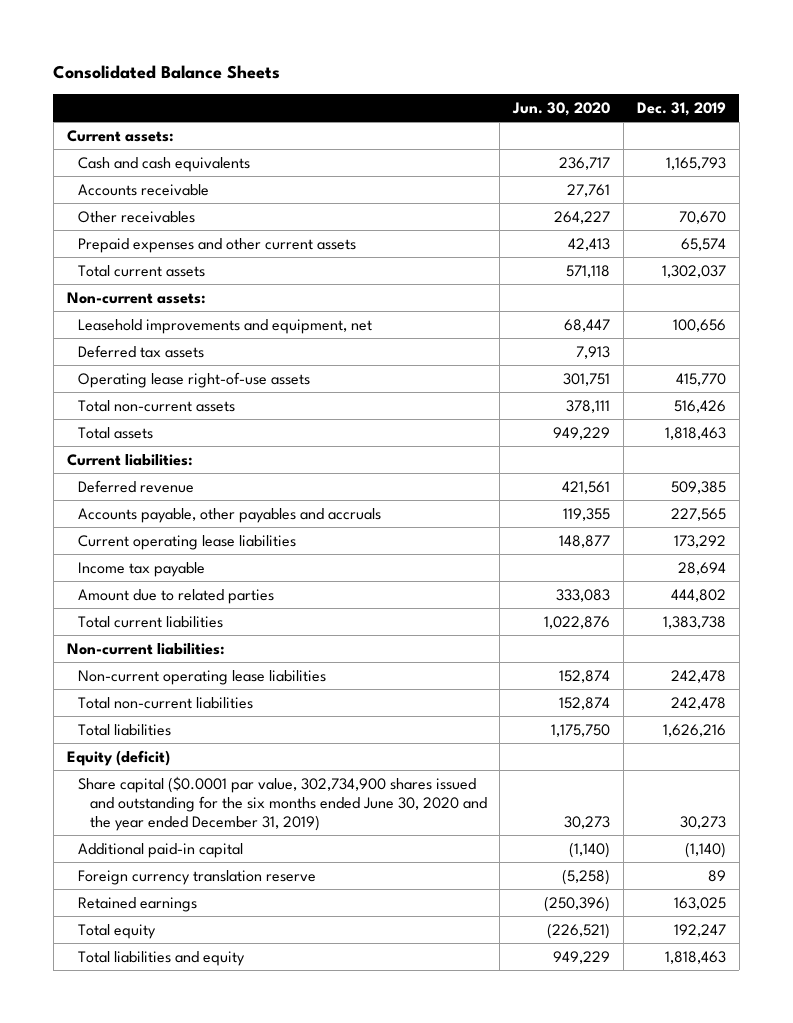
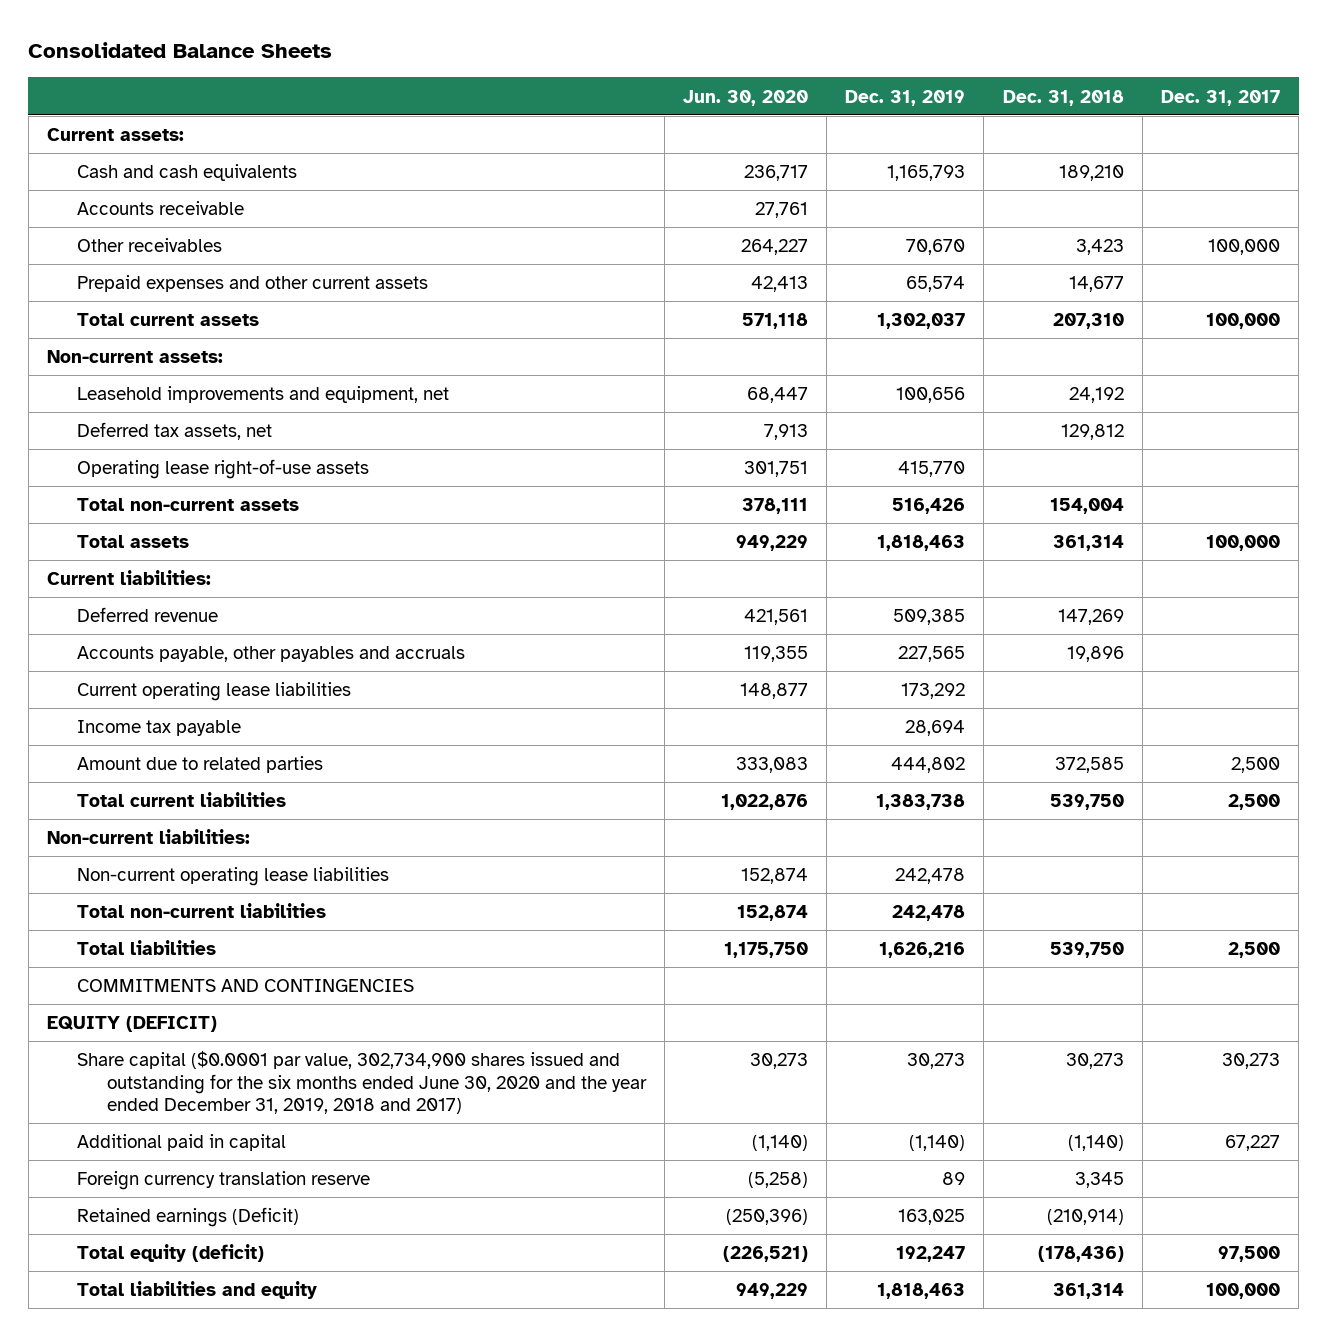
none -> [1002,89,1124,106] Dec. 31, 2018
none -> [1160,89,1280,106] Dec. 31, 2017
[78,344,205,358] Deferred tax assets -> [76,422,272,441] Deferred tax assets, net
none -> [76,979,414,993] COMMITMENTS AND CONTINGENCIES
[66,749,170,766] Equity (deficit) -> [47,1016,218,1033] EQUITY (DEFICIT)
[78,775,487,831] Share capital ($0.0001 par value, 302,734,900 shares issued and outstanding for the six months ended June 30, 2020 and the year ended December 31, 2019) -> [76,1051,647,1114] Share capital ($0.0001 par value, 302,734,900 shares issued and outstanding for the six months ended June 30, 2020 and the year ended December 31, 2019, 2018 and 2017)
[78,842,244,858] Additional paid-in capital -> [76,1134,286,1152] Additional paid in capital
[78,896,198,912] Retained earnings -> [76,1207,299,1228] Retained earnings (Deficit)
[78,923,157,939] Total equity -> [76,1244,264,1263] Total equity (deficit)

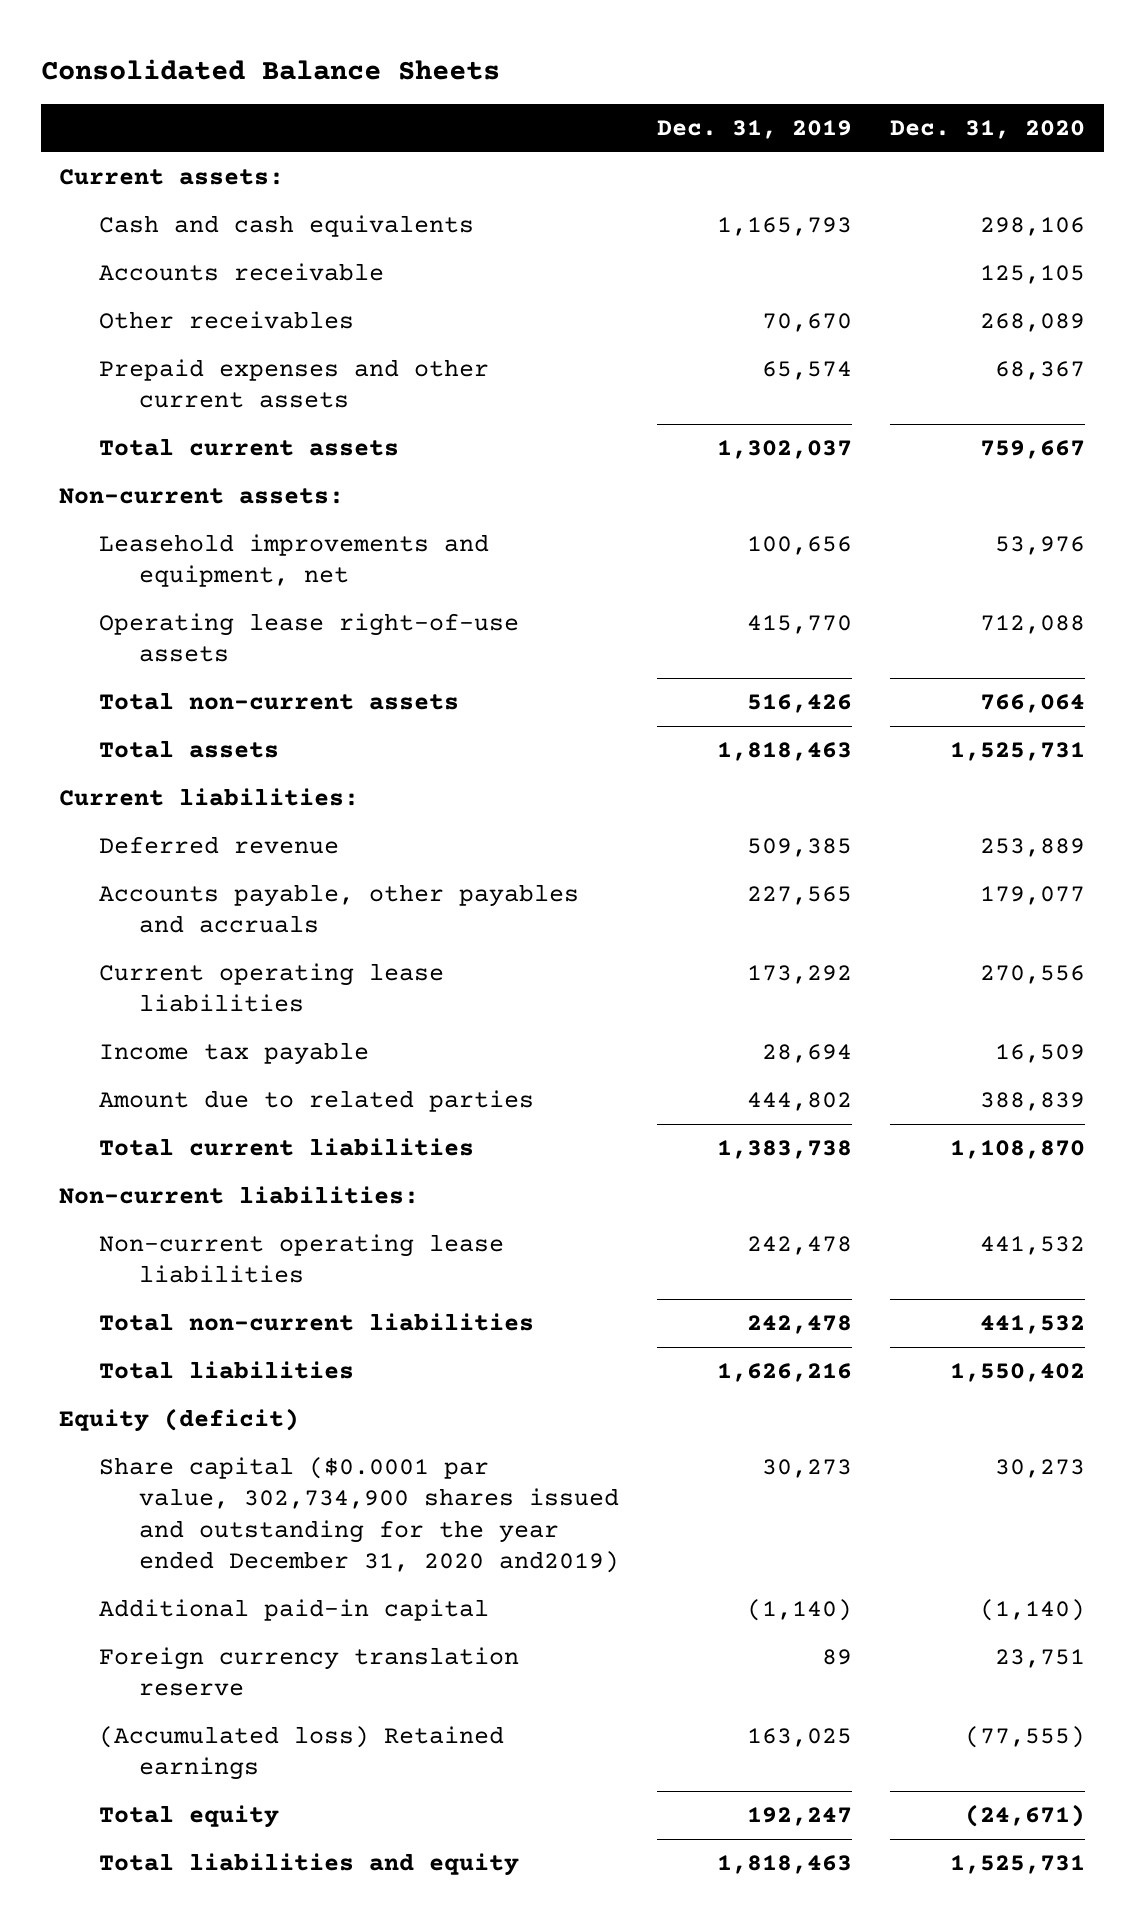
[682,89,808,106] Jun. 30, 2020 -> none
[1002,89,1124,106] Dec. 31, 2018 -> none
[1160,89,1280,106] Dec. 31, 2017 -> none
none -> [889,120,1085,140] Dec. 31, 2020
[76,422,272,441] Deferred tax assets, net -> none
[76,979,414,993] COMMITMENTS AND CONTINGENCIES -> none
[47,1016,218,1033] EQUITY (DEFICIT) -> [59,1408,300,1433] Equity (deficit)
[76,1051,647,1114] Share capital ($0.0001 par value, 302,734,900 shares issued and outstanding for the six months ended June 30, 2020 and the year ended December 31, 2019, 2018 and 2017) -> [99,1457,620,1574] Share capital ($0.0001 par value, 302,734,900 shares issued and outstanding for the year ended December 31, 2020 and2019)
[76,1134,286,1152] Additional paid in capital -> [99,1599,490,1622] Additional paid-in capital
[76,1207,299,1228] Retained earnings (Deficit) -> [99,1726,505,1781] (Accumulated loss) Retained earnings
[76,1244,264,1263] Total equity (deficit) -> [99,1805,280,1829] Total equity

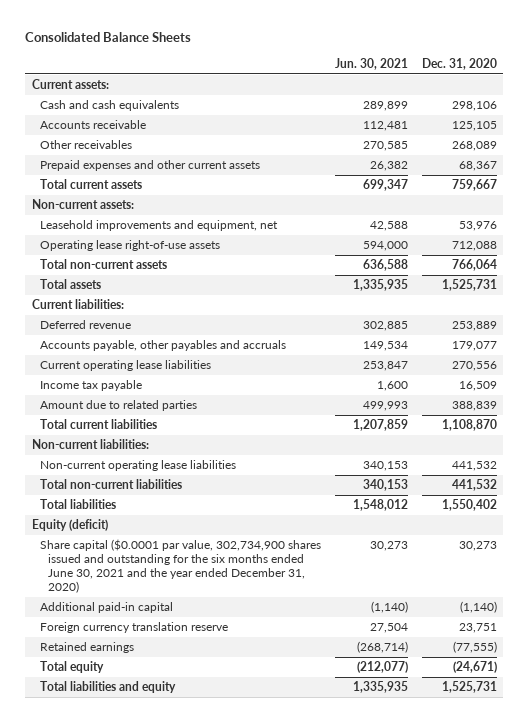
[657,120,853,140] Dec. 31, 2019 -> none
none -> [334,57,408,70] Jun. 30, 2021
[99,1457,620,1574] Share capital ($0.0001 par value, 302,734,900 shares issued and outstanding for the year ended December 31, 2020 and2019) -> [39,539,321,593] Share capital ($0.0001 par value, 302,734,900 shares issued and outstanding for the six months ended June 30, 2021 and the year ended December 31, 2020)
[99,1726,505,1781] (Accumulated loss) Retained earnings -> [39,642,134,654] Retained earnings

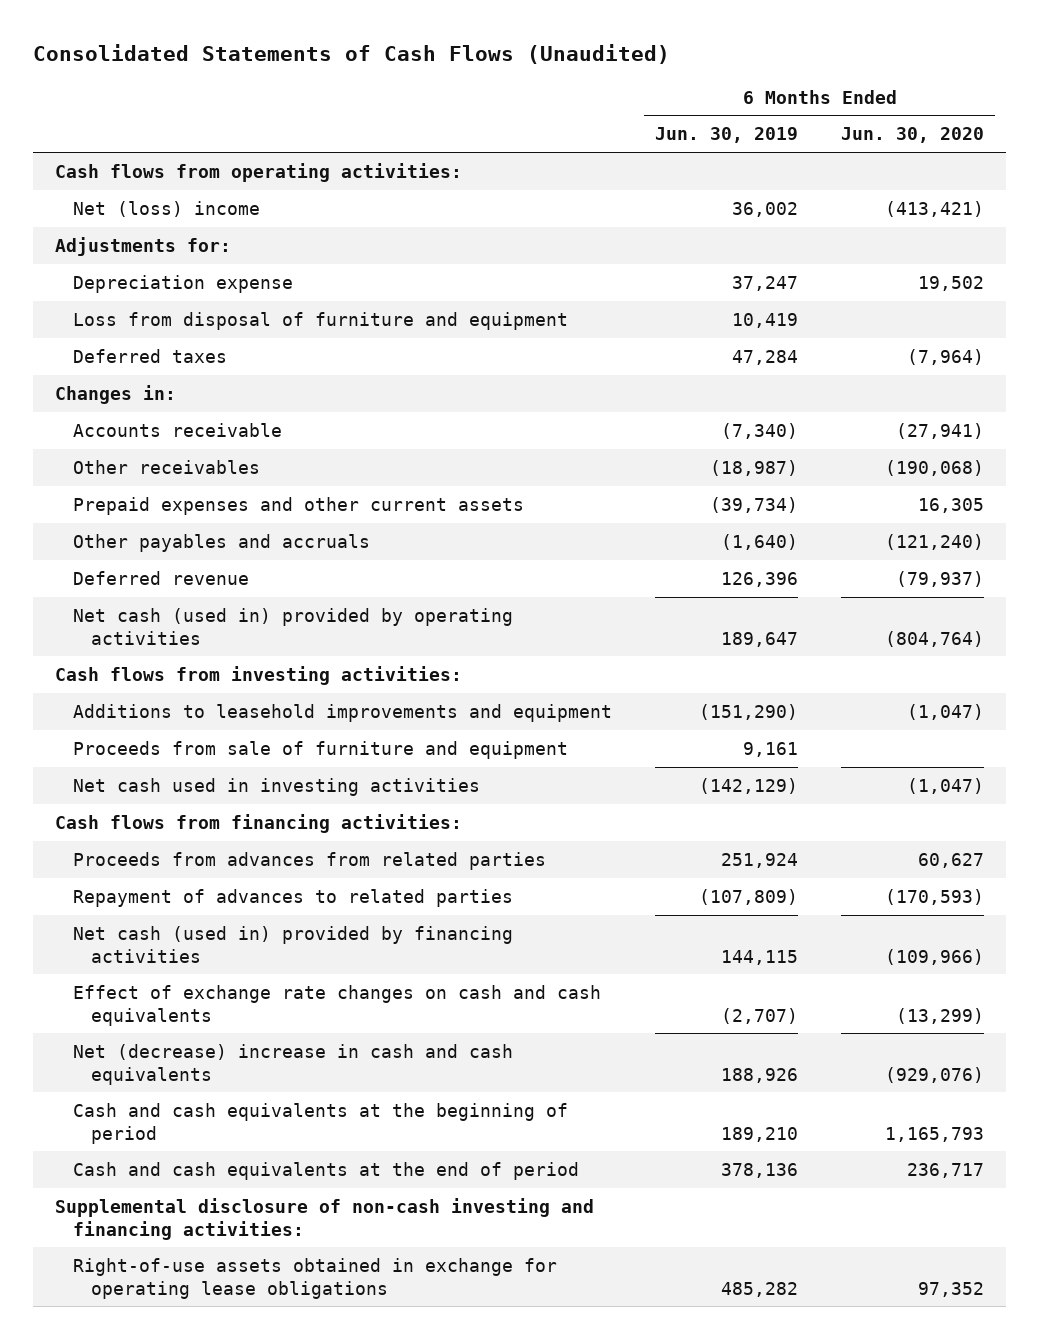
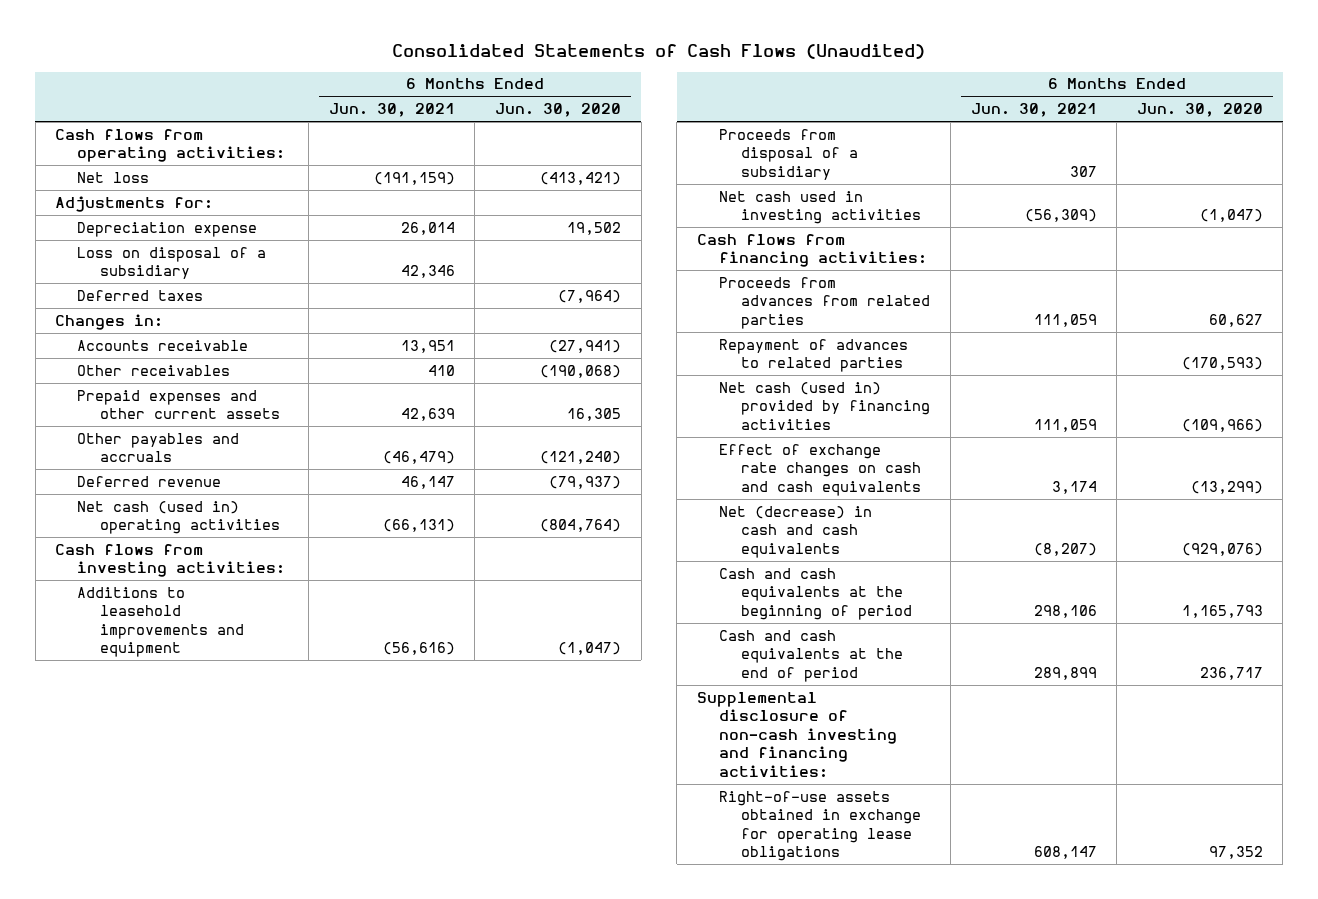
[654,127,798,144] Jun. 30, 2019 -> none
none -> [328,103,455,118] Jun. 30, 2021
[72,200,260,217] Net (loss) income -> [77,171,150,183] Net loss
[72,311,568,330] Loss from disposal of furniture and equipment -> none
none -> [77,246,267,280] Loss on disposal of a subsidiary
[72,607,513,645] Net cash (used in) provided by operating activities -> [77,500,280,535] Net cash (used in) operating activities
[72,740,568,759] Proceeds from sale of furniture and equipment -> none
none -> [719,128,859,180] Proceeds from disposal of a subsidiary
[72,1043,513,1085] Net (decrease) increase in cash and cash equivalents -> [719,505,873,558] Net (decrease) in cash and cash equivalents

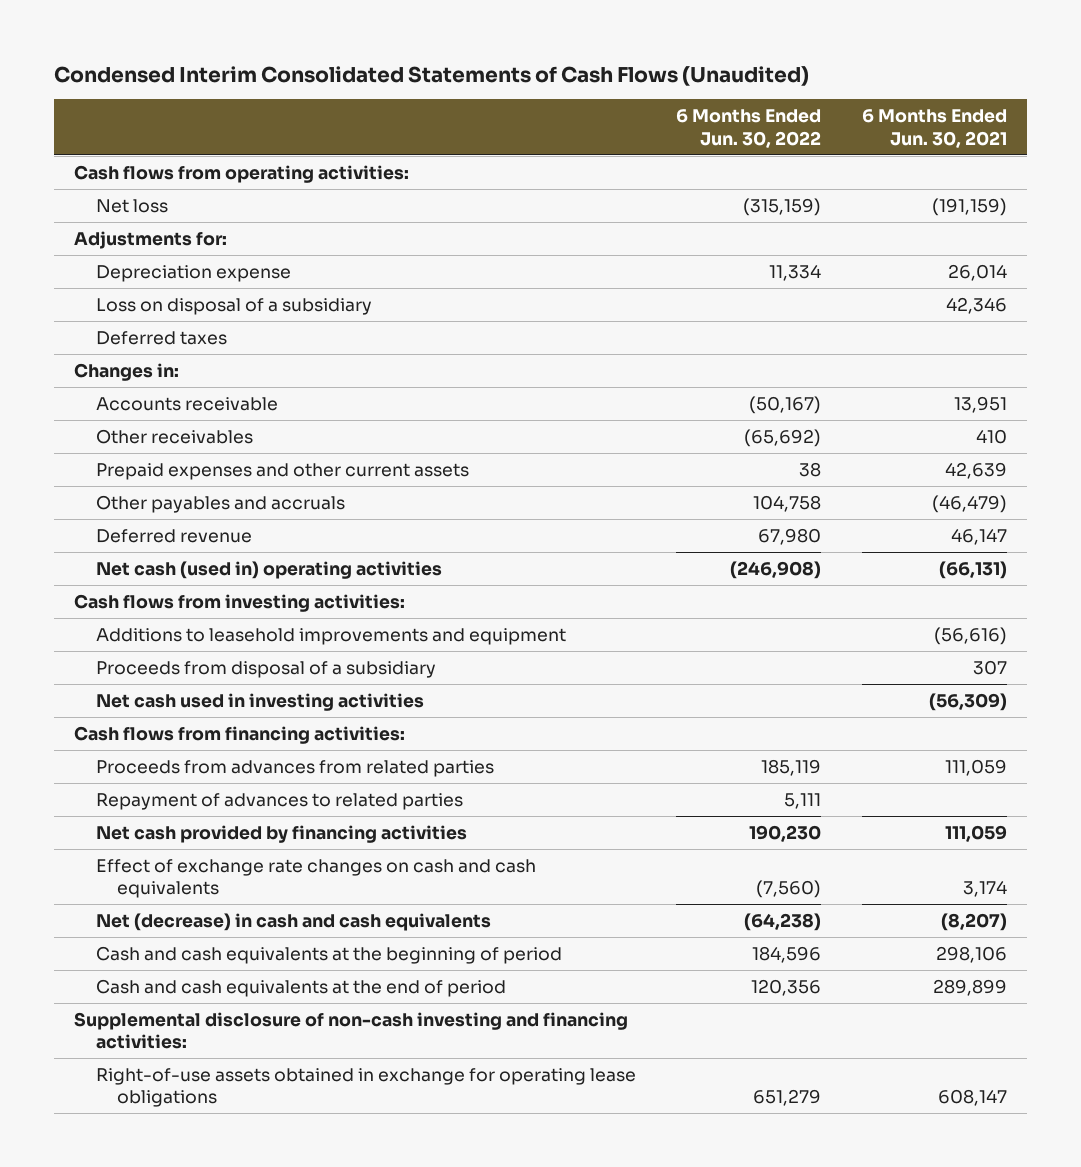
[391,44,925,60] Consolidated Statements of Cash Flows (Unaudited) -> [54,65,810,86] Condensed Interim Consolidated Statements of Cash Flows (Unaudited)
[494,103,621,118] Jun. 30, 2020 -> none
none -> [676,109,822,148] 6 Months Ended Jun. 30, 2022
[719,381,931,430] Net cash (used in) provided by financing activities -> [95,824,467,843] Net cash provided by financing activities

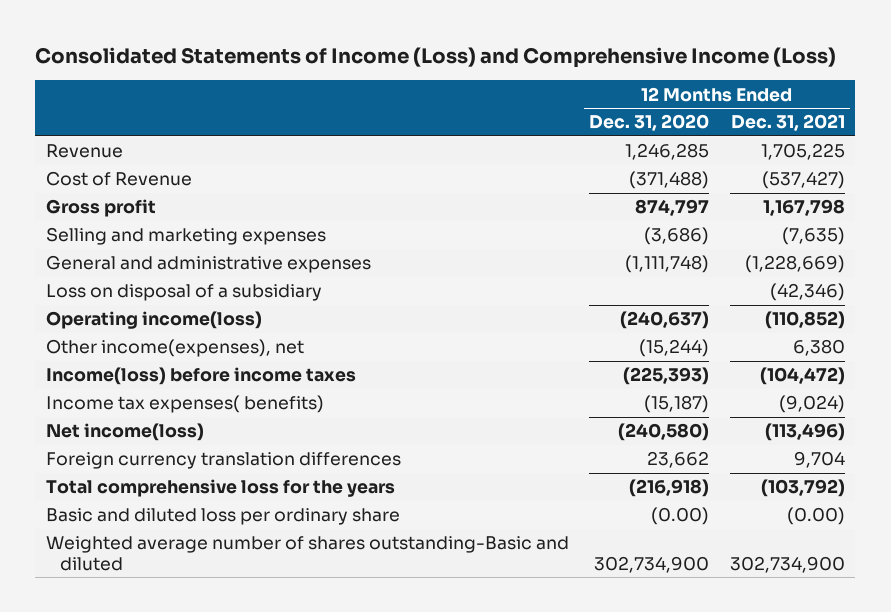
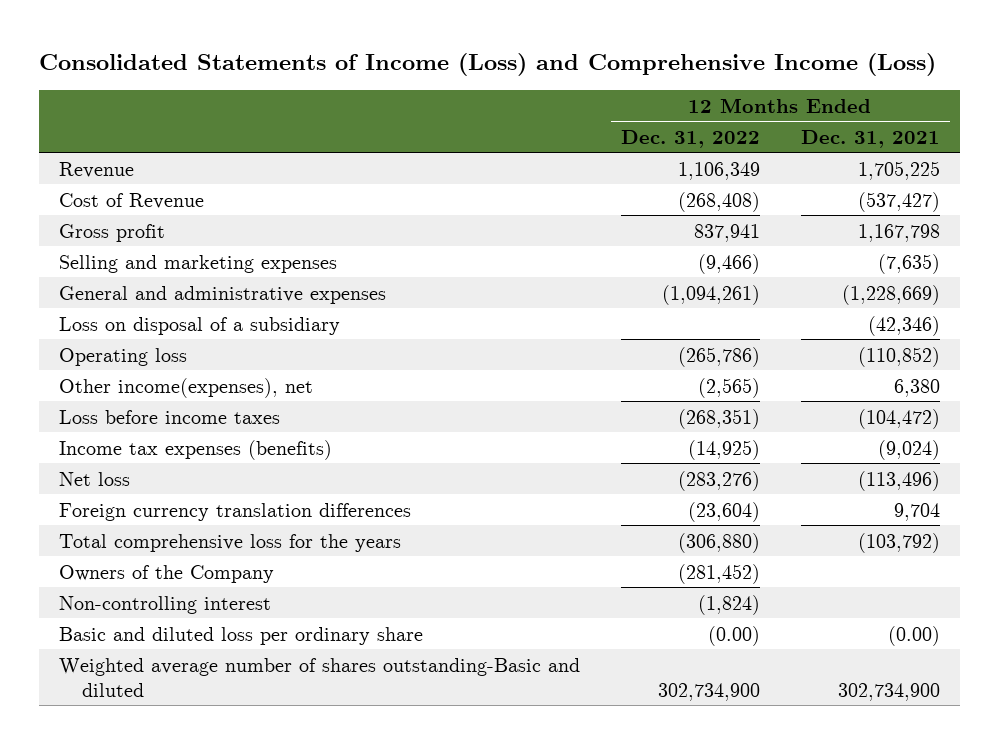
[589,114,710,132] Dec. 31, 2020 -> none
none -> [620,129,760,148] Dec. 31, 2022
[45,311,262,330] Operating income(loss) -> [59,347,188,366] Operating loss
[45,367,356,386] Income(loss) before income taxes -> [59,409,281,424] Loss before income taxes
[45,395,324,414] Income tax expenses( benefits) -> [59,439,333,460] Income tax expenses (benefits)
[45,423,204,442] Net income(loss) -> [59,471,131,486] Net loss
none -> [59,564,275,583] Owners of the Company
none -> [59,595,272,614] Non-controlling interest

